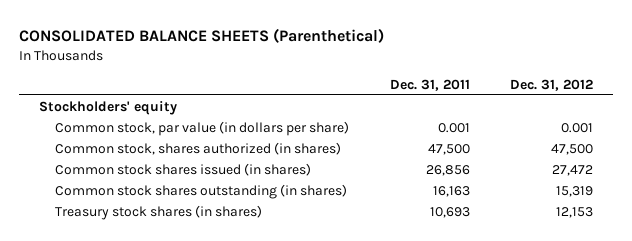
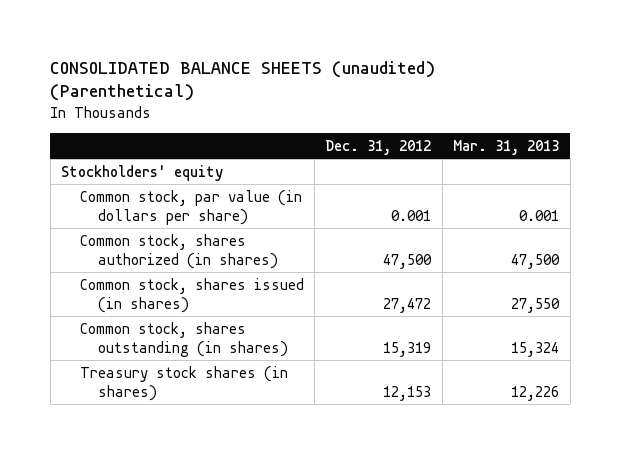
[18,27,384,43] CONSOLIDATED BALANCE SHEETS (Parenthetical) -> [50,60,436,102] CONSOLIDATED BALANCE SHEETS (unaudited) (Parenthetical)
[389,78,470,91] Dec. 31, 2011 -> none
none -> [453,139,560,155] Mar. 31, 2013
[55,162,312,176] Common stock shares issued (in shares) -> [79,277,304,313] Common stock, shares issued (in shares)
[55,183,348,199] Common stock shares outstanding (in shares) -> [79,321,288,357] Common stock, shares outstanding (in shares)

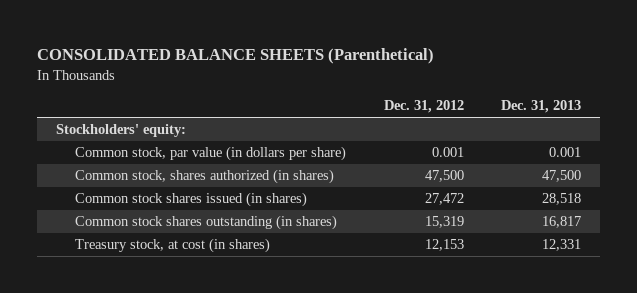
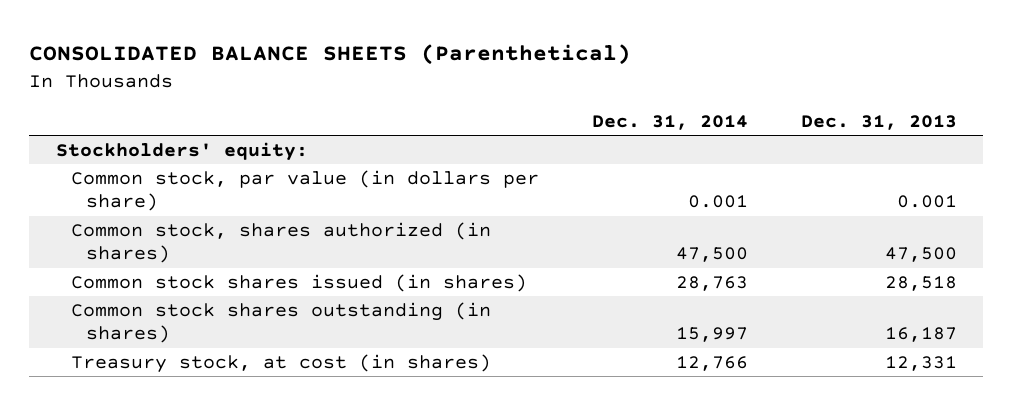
[383,100,464,114] Dec. 31, 2012 -> none
none -> [591,115,748,131] Dec. 31, 2014
[542,216,582,229] 16,817 -> [884,327,957,343] 16,187

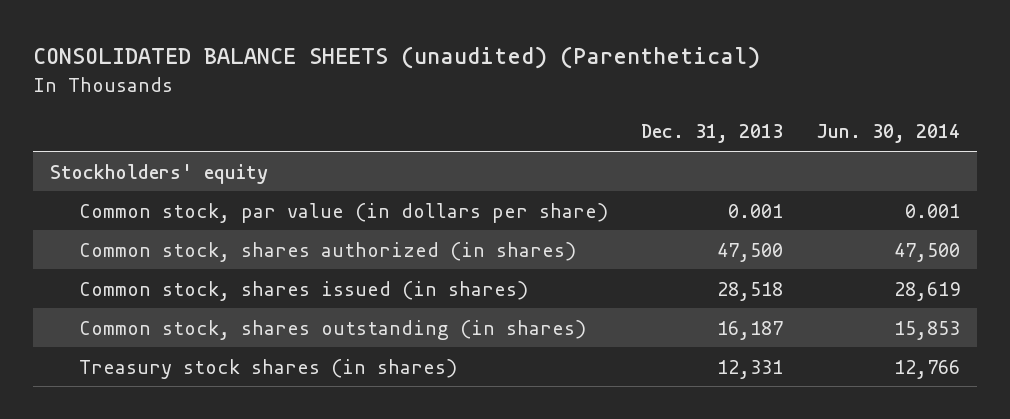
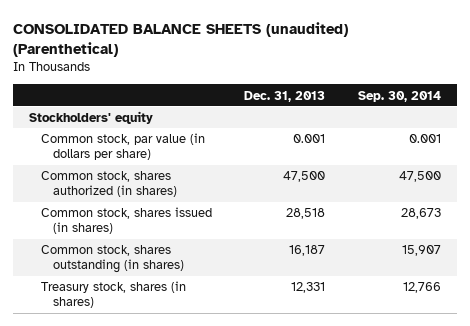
[816,124,961,144] Jun. 30, 2014 -> none
none -> [357,90,441,102] Sep. 30, 2014
[79,358,458,379] Treasury stock shares (in shares) -> [41,281,187,309] Treasury stock, shares (in shares)

